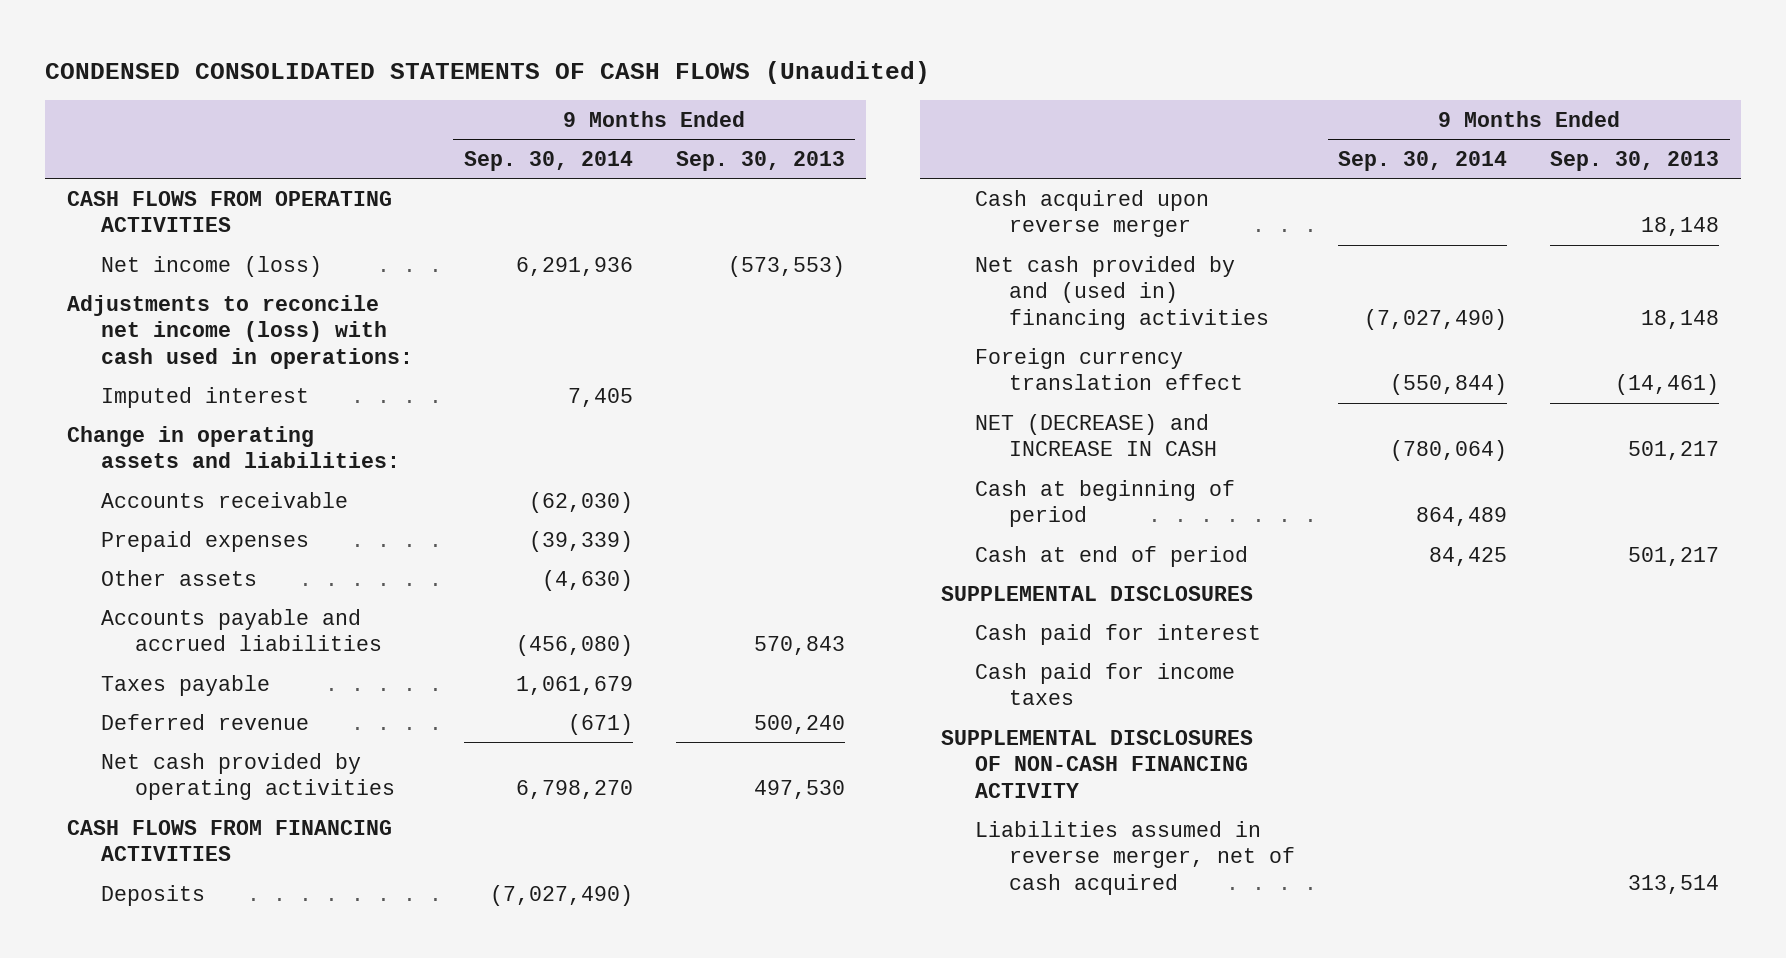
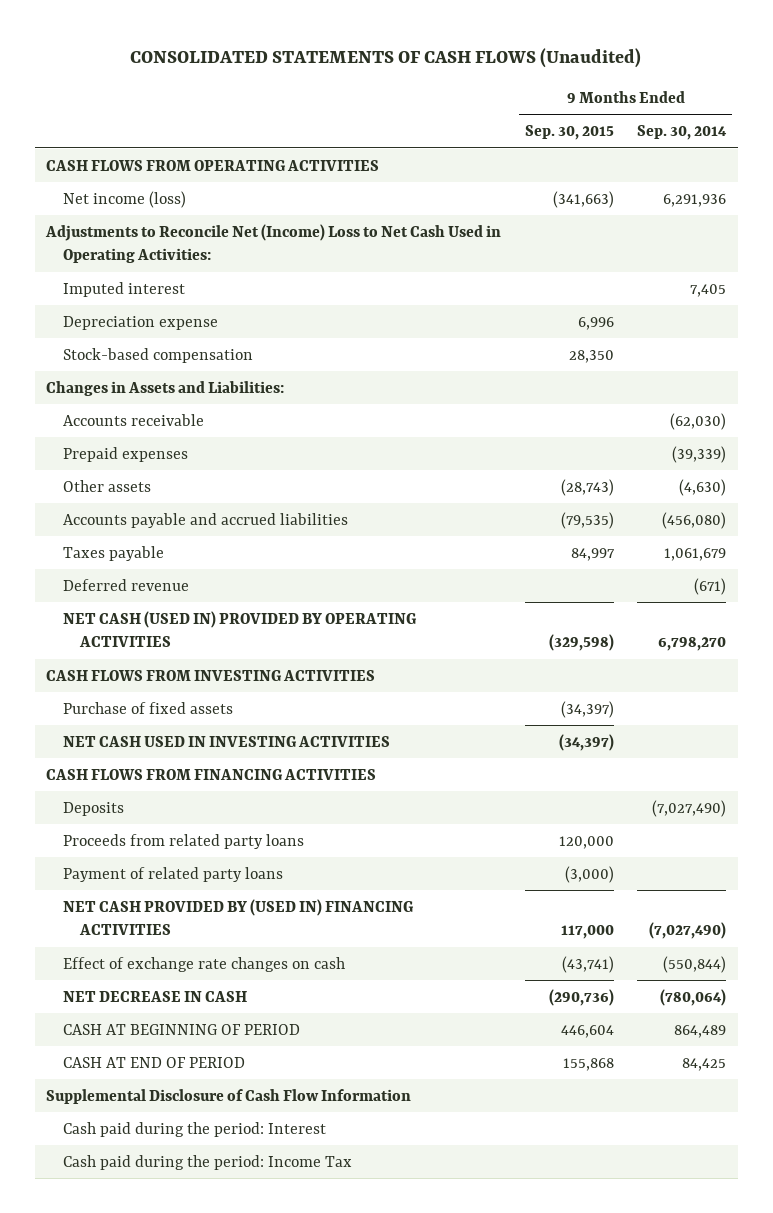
[45,60,931,84] CONDENSED CONSOLIDATED STATEMENTS OF CASH FLOWS (Unaudited) -> [130,48,642,69] CONSOLIDATED STATEMENTS OF CASH FLOWS (Unaudited)
[675,150,845,171] Sep. 30, 2013 -> none
none -> [524,125,614,141] Sep. 30, 2015
[66,294,413,369] Adjustments to reconcile net income (loss) with cash used in operations: -> [45,223,502,264] Adjustments to Reconcile Net (Income) Loss to Net Cash Used in Operating Activities:
none -> [63,315,219,330] Depreciation expense
none -> [63,347,254,363] Stock-based compensation
[66,425,400,469] Change in operating assets and liabilities: -> [46,380,285,396] Changes in Assets and Liabilities:
[100,752,395,801] Net cash provided by operating activities -> [63,610,418,648] NET CASH (USED IN) PROVIDED BY OPERATING ACTIVITIES
none -> [46,669,376,681] CASH FLOWS FROM INVESTING ACTIVITIES
none -> [63,701,234,714] Purchase of fixed assets
none -> [63,735,391,747] NET CASH USED IN INVESTING ACTIVITIES
[975,189,1210,238] Cash acquired upon reverse merger -> none
[941,729,1254,798] SUPPLEMENTAL DISCLOSURES OF NON-CASH FINANCING ACTIVITY -> none
[975,820,1296,895] Liabilities assumed in reverse merger, net of cash acquired -> none
none -> [63,833,305,849] Proceeds from related party loans
none -> [63,866,284,882] Payment of related party loans
[975,255,1270,330] Net cash provided by and (used in) financing activities -> [63,898,415,936] NET CASH PROVIDED BY (USED IN) FINANCING ACTIVITIES
[975,347,1244,391] Foreign currency translation effect -> [63,956,346,972] Effect of exchange rate changes on cash
[975,413,1218,457] NET (DECREASE) and INCREASE IN CASH -> [63,990,248,1002] NET DECREASE IN CASH
[975,479,1236,528] Cash at beginning of period -> [63,1023,301,1035] CASH AT BEGINNING OF PERIOD
[975,545,1249,567] Cash at end of period -> [63,1056,246,1068] CASH AT END OF PERIOD
[941,585,1254,601] SUPPLEMENTAL DISCLOSURES -> [46,1088,412,1104] Supplemental Disclosure of Cash Flow Information
[975,623,1262,645] Cash paid for interest -> [63,1121,327,1137] Cash paid during the period: Interest
[975,662,1236,706] Cash paid for income taxes -> [63,1154,353,1170] Cash paid during the period: Income Tax

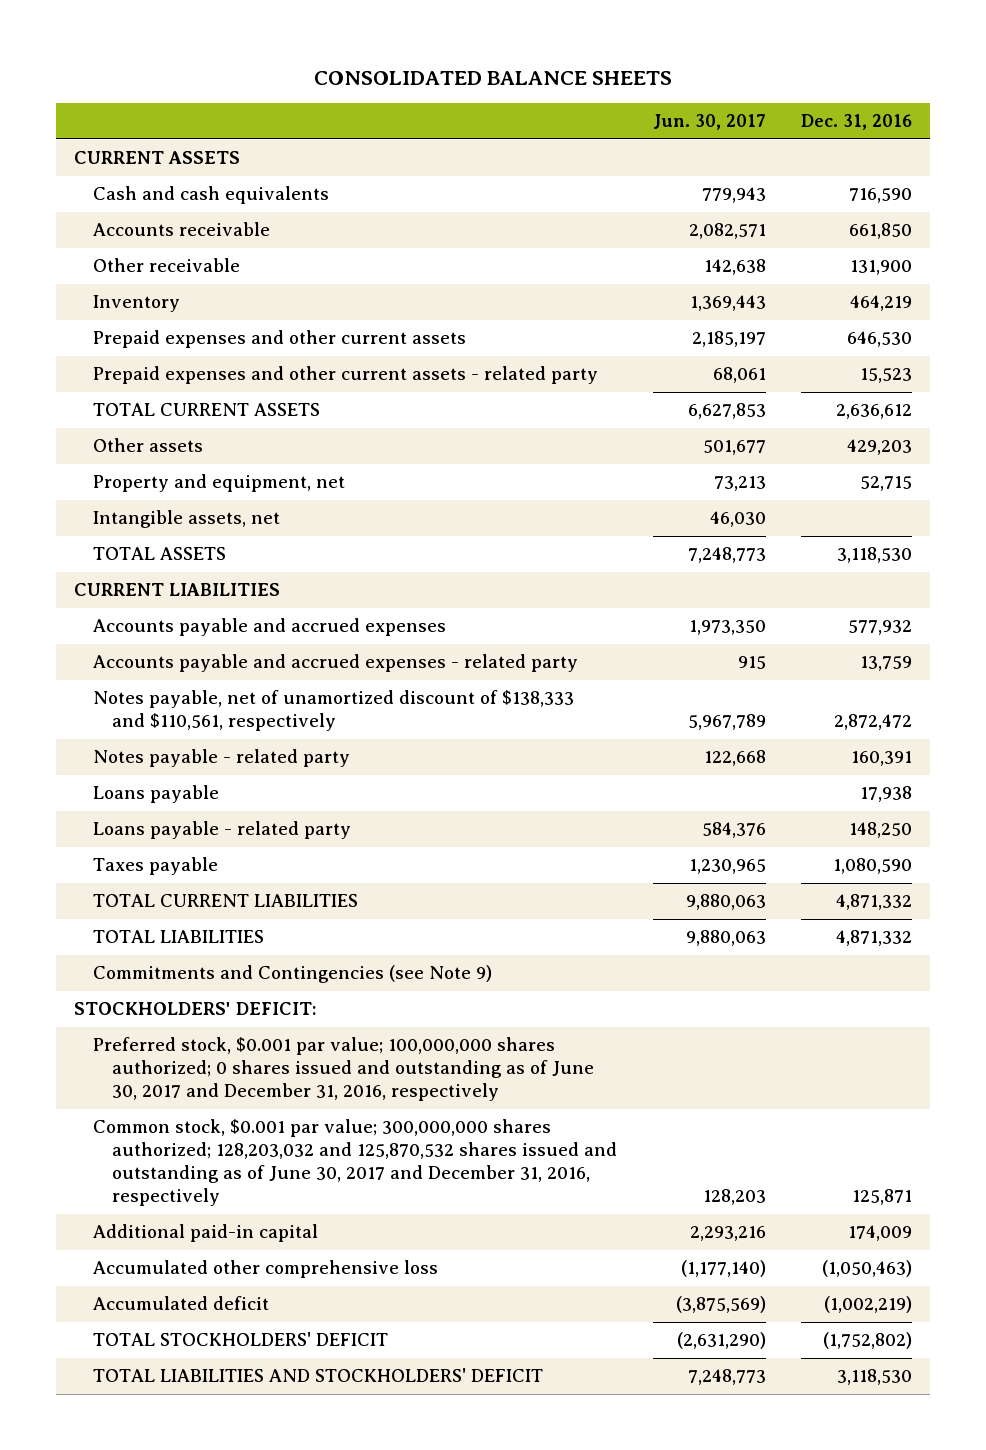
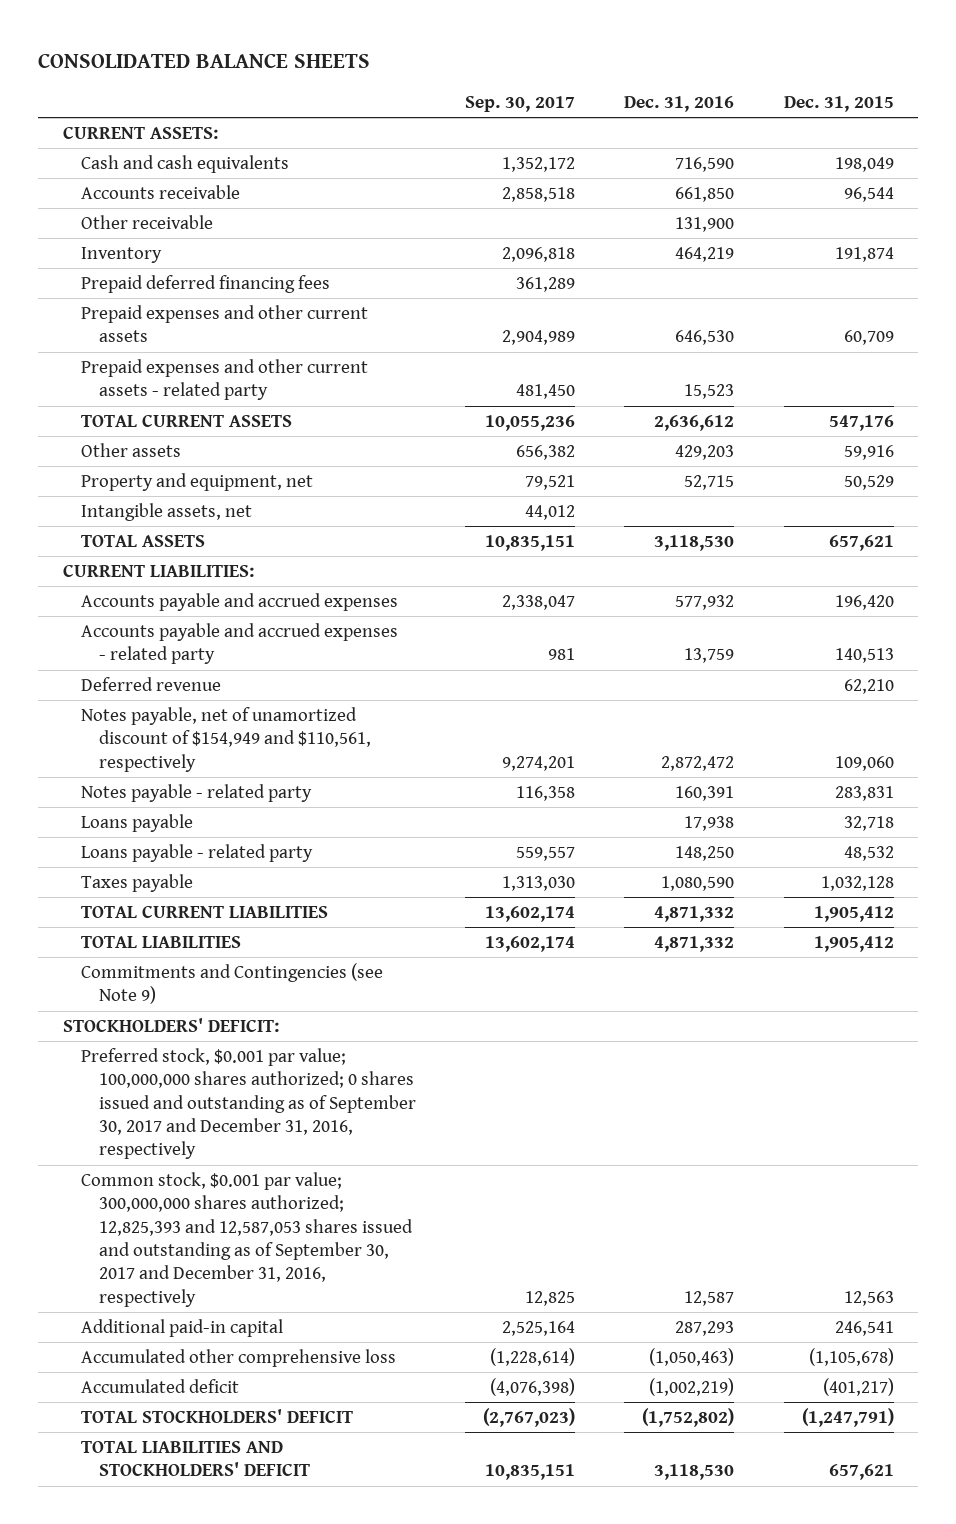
[652,114,766,131] Jun. 30, 2017 -> none
none -> [465,96,576,113] Sep. 30, 2017
none -> [783,96,894,113] Dec. 31, 2015
[73,151,240,165] CURRENT ASSETS -> [62,126,218,140] CURRENT ASSETS:
none -> [80,275,330,294] Prepaid deferred financing fees
[73,583,280,597] CURRENT LIABILITIES -> [62,564,254,578] CURRENT LIABILITIES:
none -> [80,677,221,692] Deferred revenue
[93,690,575,732] Notes payable, net of unamortized discount of $138,333 and $110,561, respectively -> [80,707,371,772] Notes payable, net of unamortized discount of $154,949 and $110,561, respectively
[93,1037,595,1102] Preferred stock, $0.001 par value; 100,000,000 shares authorized; 0 shares issued and outstanding as of June 30, 2017 and December 31, 2016, respectively -> [80,1048,416,1160] Preferred stock, $0.001 par value; 100,000,000 shares authorized; 0 shares issued and outstanding as of September 30, 2017 and December 31, 2016, respectively
[93,1119,618,1207] Common stock, $0.001 par value; 300,000,000 shares authorized; 128,203,032 and 125,870,532 shares issued and outstanding as of June 30, 2017 and December 31, 2016, respectively -> [80,1172,413,1307] Common stock, $0.001 par value; 300,000,000 shares authorized; 12,825,393 and 12,587,053 shares issued and outstanding as of September 30, 2017 and December 31, 2016, respectively
[852,1189,913,1206] 125,871 -> [684,1290,735,1306] 12,587
[848,1225,913,1242] 174,009 -> [675,1321,735,1337] 287,293

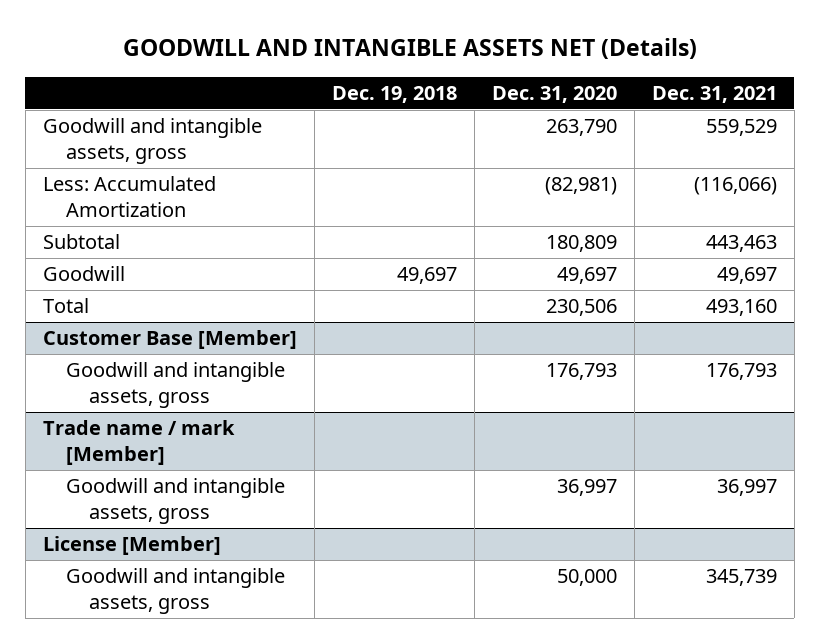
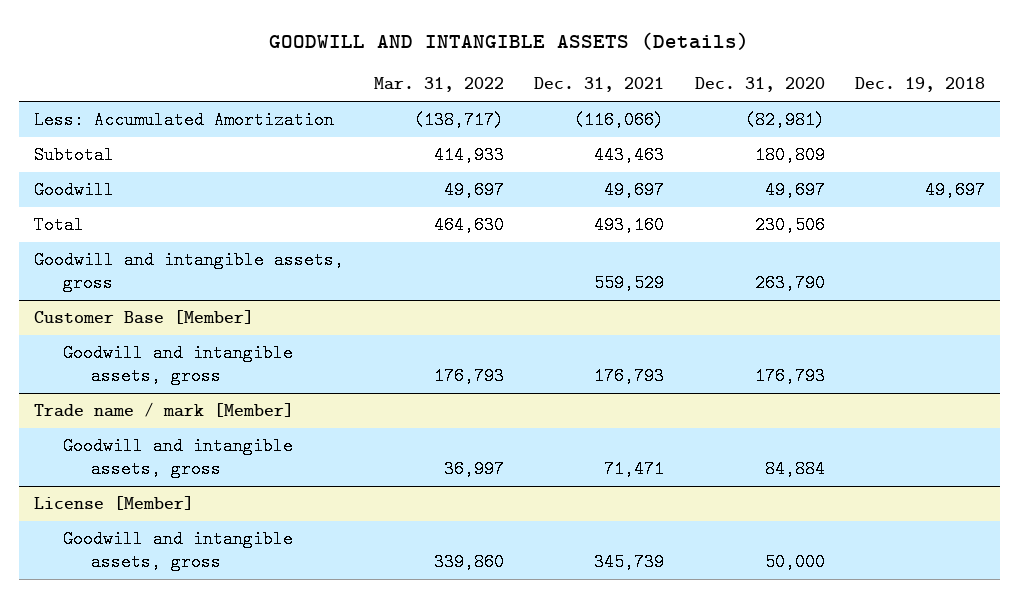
[122,38,697,60] GOODWILL AND INTANGIBLE ASSETS NET (Details) -> [269,31,750,50] GOODWILL AND INTANGIBLE ASSETS (Details)
none -> [374,77,505,93] Mar. 31, 2022
[42,118,262,165] Goodwill and intangible assets, gross -> [33,251,344,293] Goodwill and intangible assets, gross
[556,479,617,497] 36,997 -> [764,460,825,479] 84,884
[716,479,777,497] 36,997 -> [604,460,665,479] 71,471

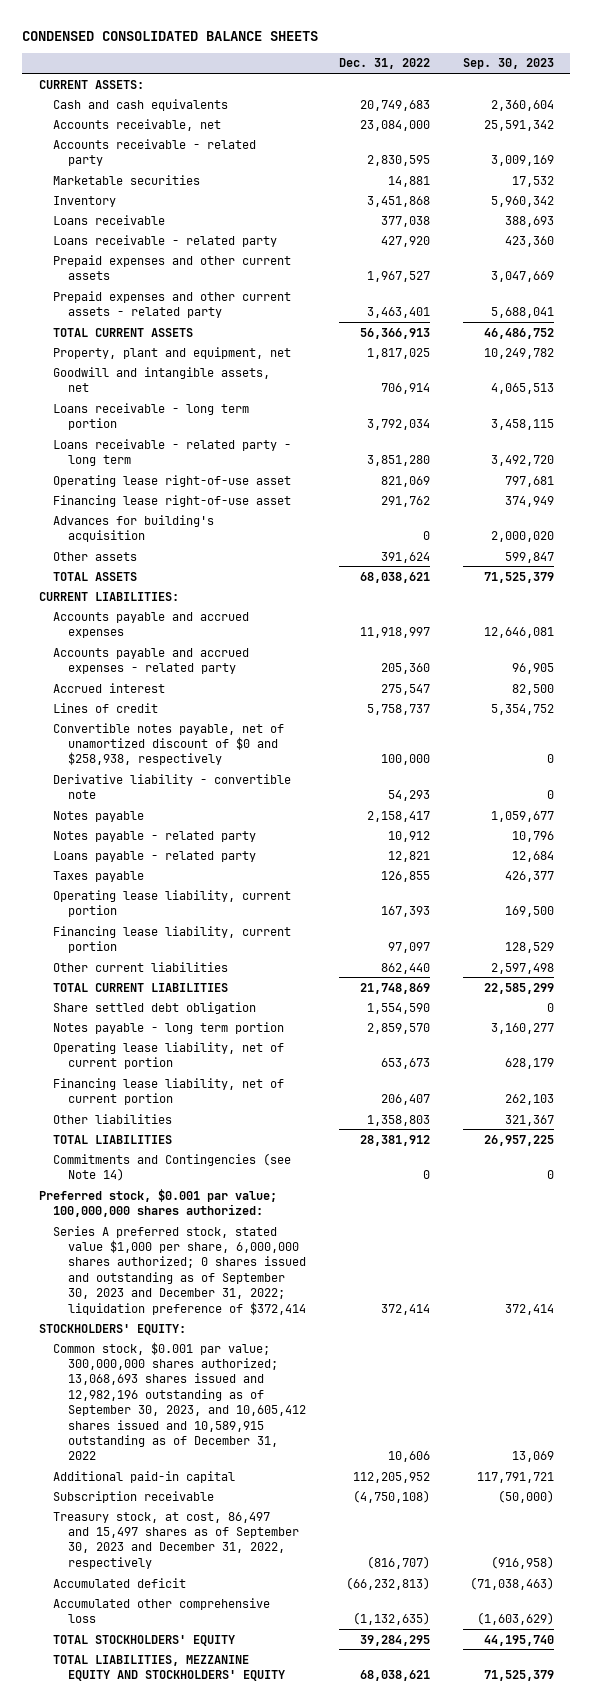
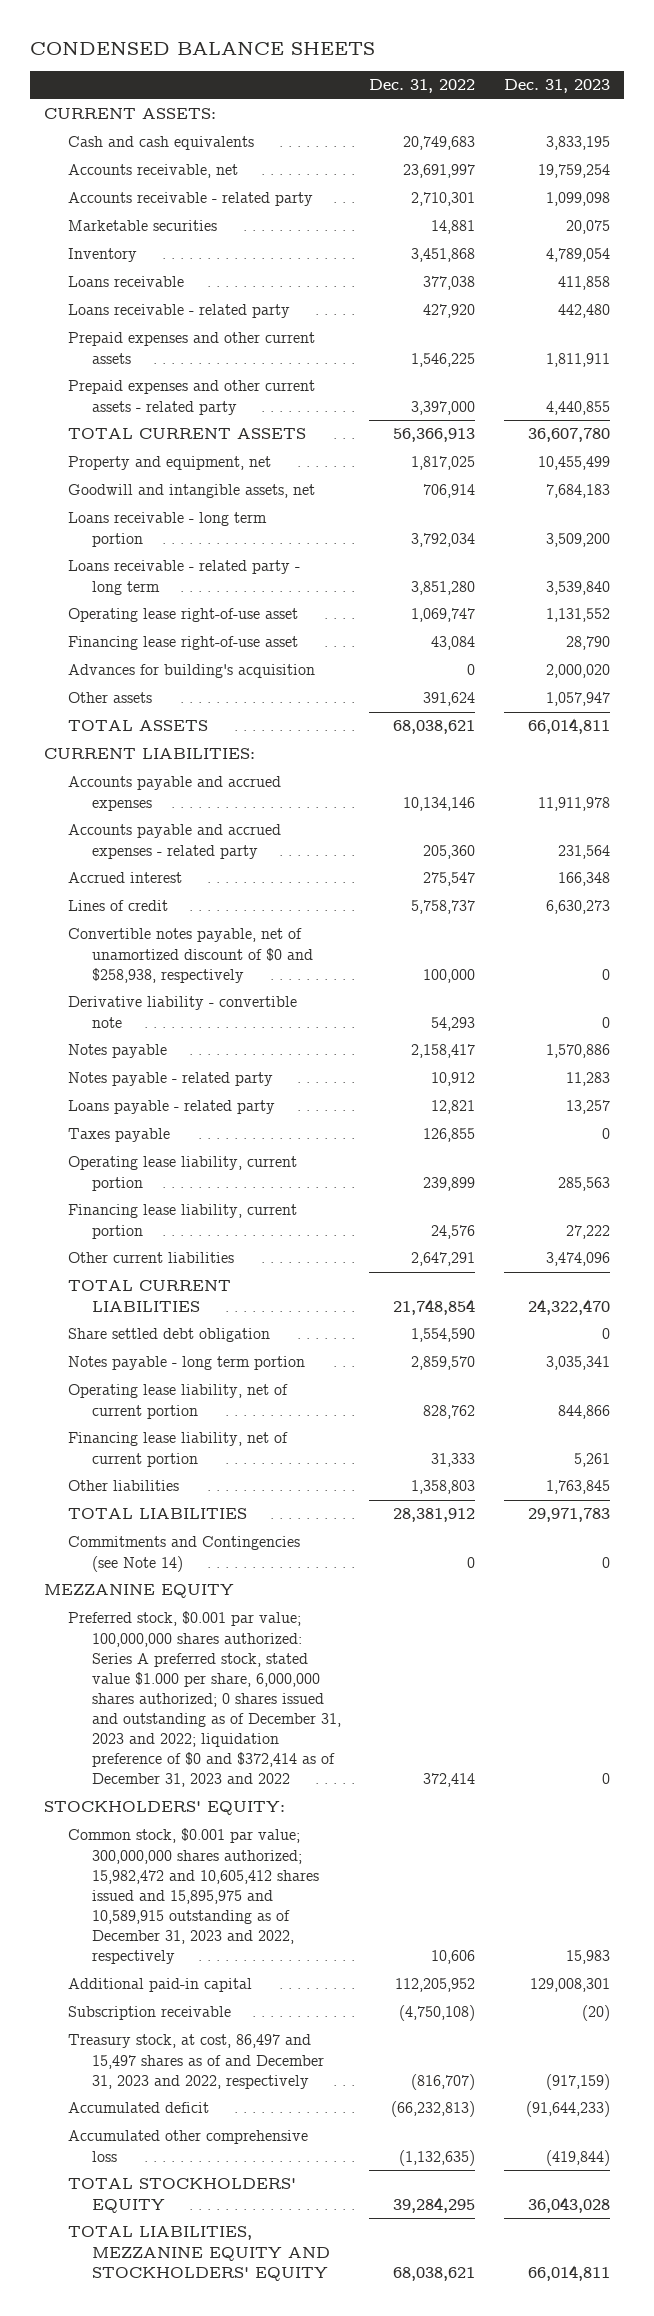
[22,30,319,41] CONDENSED CONSOLIDATED BALANCE SHEETS -> [30,41,376,55] CONDENSED BALANCE SHEETS
[462,58,554,70] Sep. 30, 2023 -> none
none -> [503,79,610,94] Dec. 31, 2023
[359,119,430,131] 23,084,000 -> [403,164,476,179] 23,691,997
[366,154,430,166] 2,830,595 -> [411,192,476,207] 2,710,301
[366,270,430,282] 1,967,527 -> [411,352,476,367] 1,546,225
[366,306,430,318] 3,463,401 -> [411,400,476,415] 3,397,000
[53,346,292,359] Property, plant and equipment, net -> [67,456,271,471] Property and equipment, net
[380,475,430,487] 821,069 -> [411,608,476,623] 1,069,747
[380,495,430,507] 291,762 -> [431,636,476,651] 43,084
[359,626,430,638] 11,918,997 -> [403,796,476,811] 10,134,146
[380,905,430,917] 167,393 -> [423,1176,476,1191] 239,899
[387,941,430,953] 97,097 -> [431,1224,476,1239] 24,576
[380,962,430,974] 862,440 -> [411,1252,476,1267] 2,647,291
[359,982,430,994] 21,748,869 -> [393,1298,476,1315] 21,748,854
[380,1057,430,1069] 653,673 -> [423,1404,476,1419] 828,762
[380,1093,430,1105] 206,407 -> [431,1452,476,1467] 31,333
[38,1188,277,1217] Preferred stock, $0.001 par value; 100,000,000 shares authorized: -> none
none -> [44,1584,235,1599] MEZZANINE EQUITY
[53,1225,306,1315] Series A preferred stock, stated value $1,000 per share, 6,000,000 shares authorized; 0 shares issued and outstanding as of September 30, 2023 and December 31, 2022; liquidation preference of $372,414 -> [67,1611,341,1788] Preferred stock, $0.001 par value; 100,000,000 shares authorized: Series A preferred stock, stated value $1.000 per share, 6,000,000 shares authorized; 0 shares issued and outstanding as of December 31, 2023 and 2022; liquidation preference of $0 and $372,414 as of December 31, 2023 and 2022
[53,1341,306,1461] Common stock, $0.001 par value; 300,000,000 shares authorized; 13,068,693 shares issued and 12,982,196 outstanding as of September 30, 2023, and 10,605,412 shares issued and 10,589,915 outstanding as of December 31, 2022 -> [67,1828,319,1965] Common stock, $0.001 par value; 300,000,000 shares authorized; 15,982,472 and 10,605,412 shares issued and 15,895,975 and 10,589,915 outstanding as of December 31, 2023 and 2022, respectively
[53,1511,299,1569] Treasury stock, at cost, 86,497 and 15,497 shares as of September 30, 2023 and December 31, 2022, respectively -> [67,2034,324,2089] Treasury stock, at cost, 86,497 and 15,497 shares as of and December 31, 2023 and 2022, respectively

